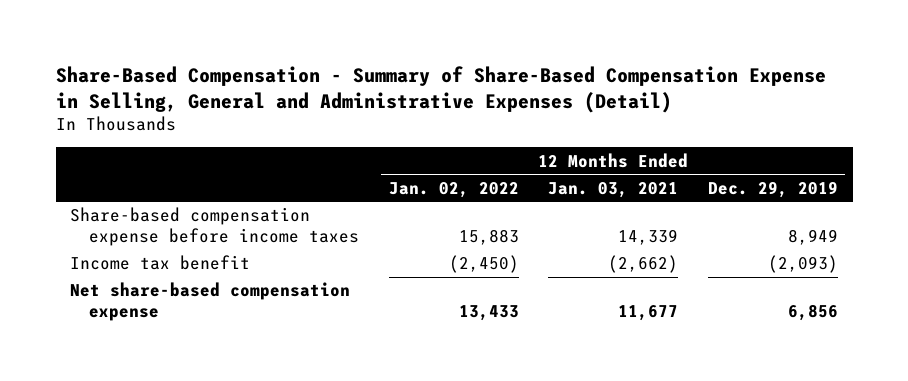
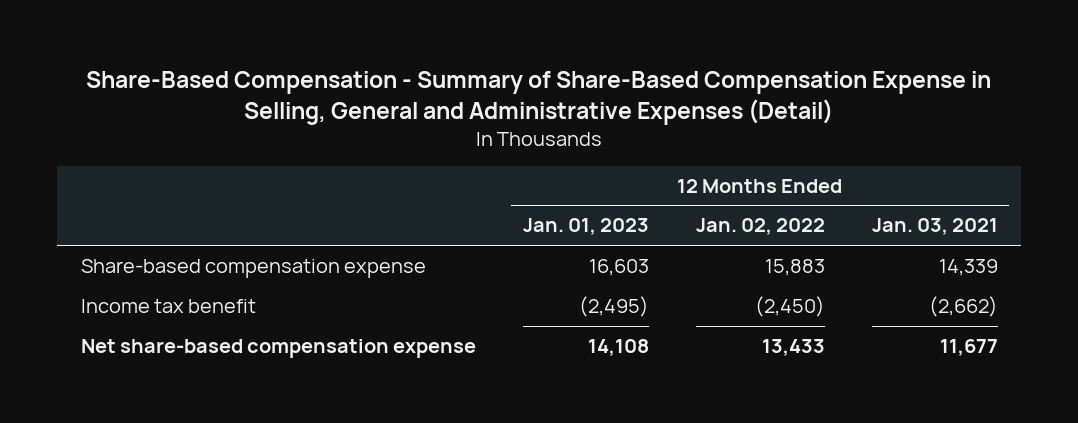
[707,180,838,198] Dec. 29, 2019 -> none
none -> [522,218,649,236] Jan. 01, 2023
[70,207,359,247] Share-based compensation expense before income taxes -> [80,259,426,279] Share-based compensation expense

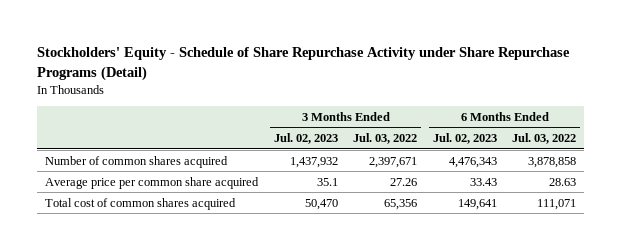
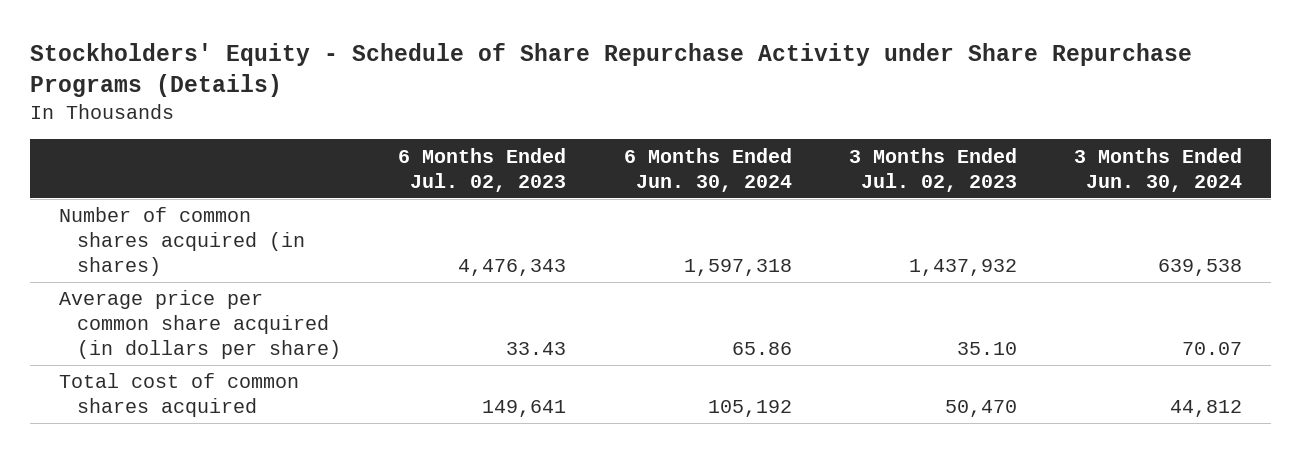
[37,46,571,81] Stockholders' Equity - Schedule of Share Repurchase Activity under Share Repurchase Programs (Detail) -> [30,43,1193,98] Stockholders' Equity - Schedule of Share Repurchase Activity under Share Repurchase Programs (Details)
[353,133,418,145] Jul. 03, 2022 -> none
[512,133,577,145] Jul. 03, 2022 -> none
none -> [623,147,792,192] 6 Months Ended Jun. 30, 2024
none -> [1074,147,1243,192] 3 Months Ended Jun. 30, 2024
[45,155,229,168] Number of common shares acquired -> [58,207,305,277] Number of common shares acquired (in shares)
[45,176,260,189] Average price per common share acquired -> [58,290,341,360] Average price per common share acquired (in dollars per share)
[316,177,338,186] 35.1 -> [956,342,1017,356] 35.10

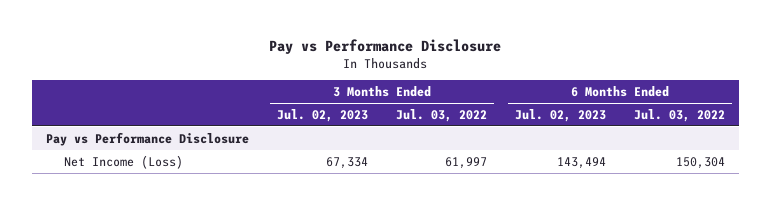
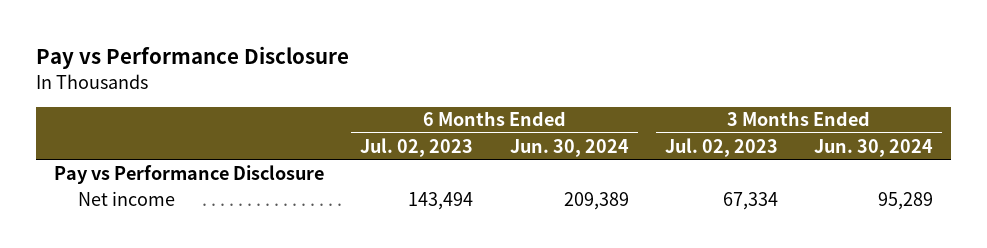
[395,108,487,122] Jul. 03, 2022 -> none
[633,108,725,122] Jul. 03, 2022 -> none
none -> [509,138,629,157] Jun. 30, 2024
none -> [813,138,933,157] Jun. 30, 2024
[63,154,183,169] Net Income (Loss) -> [78,190,176,206] Net income

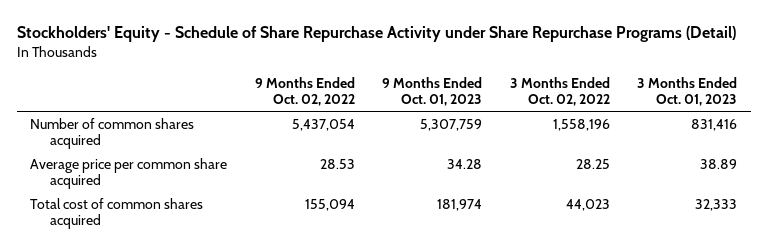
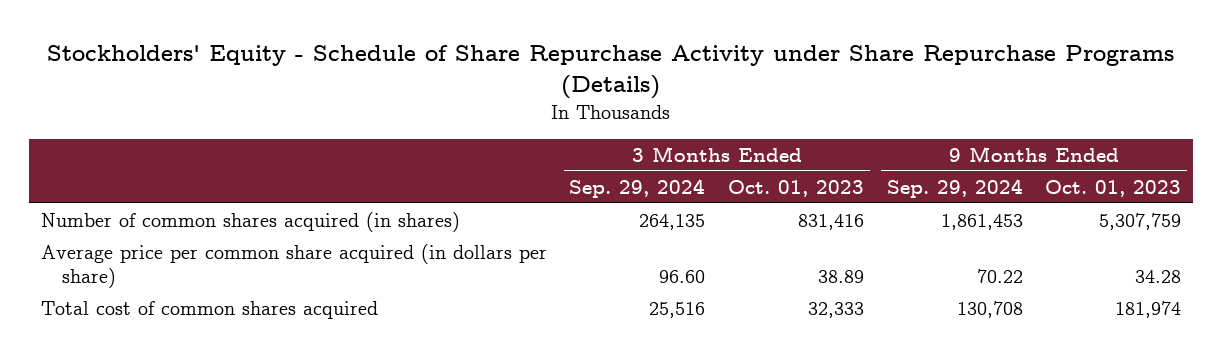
[16,26,736,43] Stockholders' Equity - Schedule of Share Repurchase Activity under Share Repurchase Programs (Detail) -> [46,44,1174,99] Stockholders' Equity - Schedule of Share Repurchase Activity under Share Repurchase Programs (Details)
[254,76,355,107] 9 Months Ended Oct. 02, 2022 -> none
[509,76,610,107] 3 Months Ended Oct. 02, 2022 -> none
none -> [569,178,706,198] Sep. 29, 2024
none -> [886,178,1023,198] Sep. 29, 2024
[30,117,195,150] Number of common shares acquired -> [40,211,460,232] Number of common shares acquired (in shares)
[30,157,228,190] Average price per common share acquired -> [40,243,547,288] Average price per common share acquired (in dollars per share)

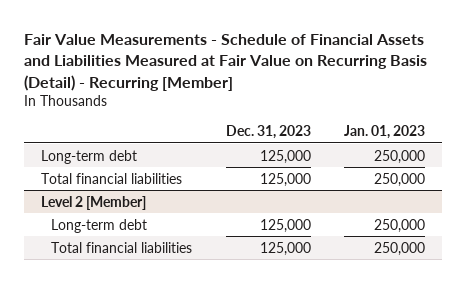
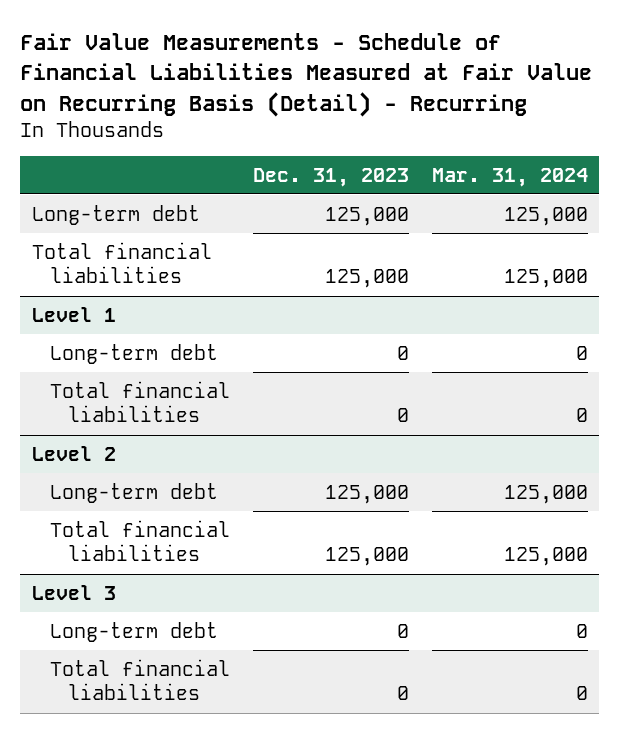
[24,34,428,91] Fair Value Measurements - Schedule of Financial Assets and Liabilities Measured at Fair Value on Recurring Basis (Detail) - Recurring [Member] -> [20,33,593,117] Fair Value Measurements - Schedule of Financial Liabilities Measured at Fair Value on Recurring Basis (Detail) - Recurring
[344,125,426,140] Jan. 01, 2023 -> none
none -> [432,167,589,187] Mar. 31, 2024
none -> [31,306,116,322] Level 1
none -> [50,343,219,364] Long-term debt
none -> [50,380,231,423] Total financial liabilities
[41,195,147,210] Level 2 [Member] -> [31,445,116,461] Level 2
none -> [31,584,116,600] Level 3
none -> [50,621,219,642] Long-term debt
none -> [50,658,231,701] Total financial liabilities

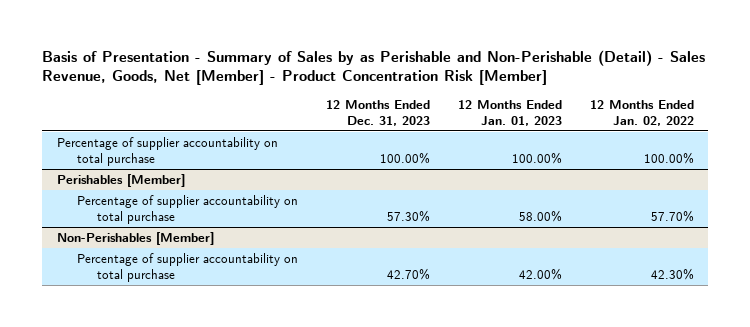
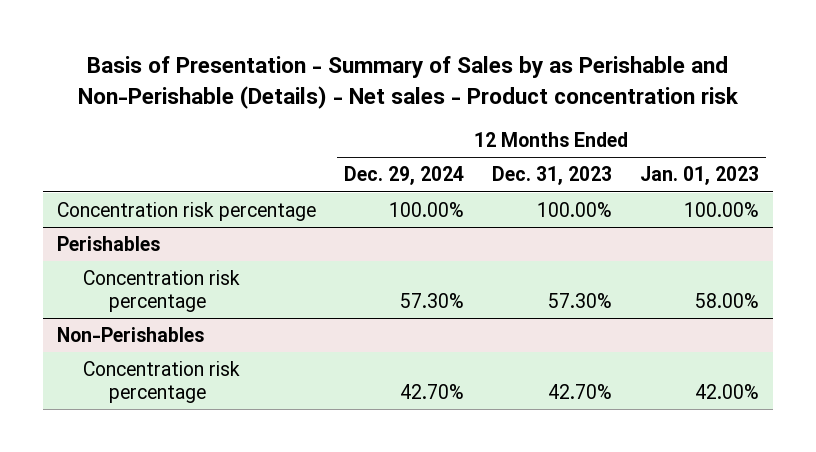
[42,49,706,86] Basis of Presentation - Summary of Sales by as Perishable and Non-Perishable (Detail) - Sales Revenue, Goods, Net [Member] - Product Concentration Risk [Member] -> [77,56,739,109] Basis of Presentation - Summary of Sales by as Perishable and Non-Perishable (Details) - Net sales - Product concentration risk
[589,99,694,126] 12 Months Ended Jan. 02, 2022 -> none
none -> [343,166,464,186] Dec. 29, 2024
[56,136,278,166] Percentage of supplier accountability on total purchase -> [56,202,316,222] Concentration risk percentage
[56,173,185,187] Perishables [Member] -> [56,236,160,252] Perishables
[76,194,298,224] Percentage of supplier accountability on total purchase -> [82,270,240,313] Concentration risk percentage
[56,231,214,245] Non-Perishables [Member] -> [56,327,204,343] Non-Perishables
[76,252,298,282] Percentage of supplier accountability on total purchase -> [82,361,240,404] Concentration risk percentage

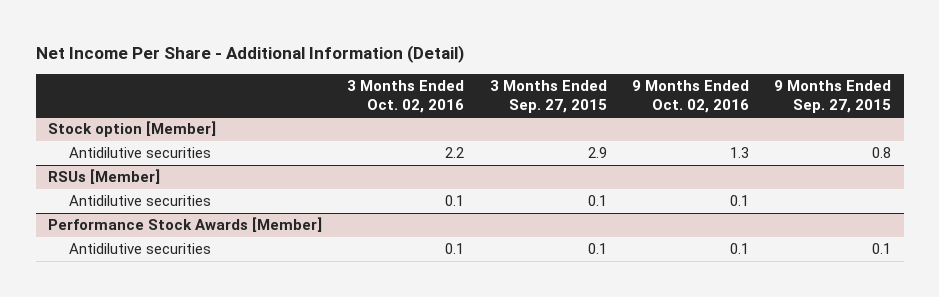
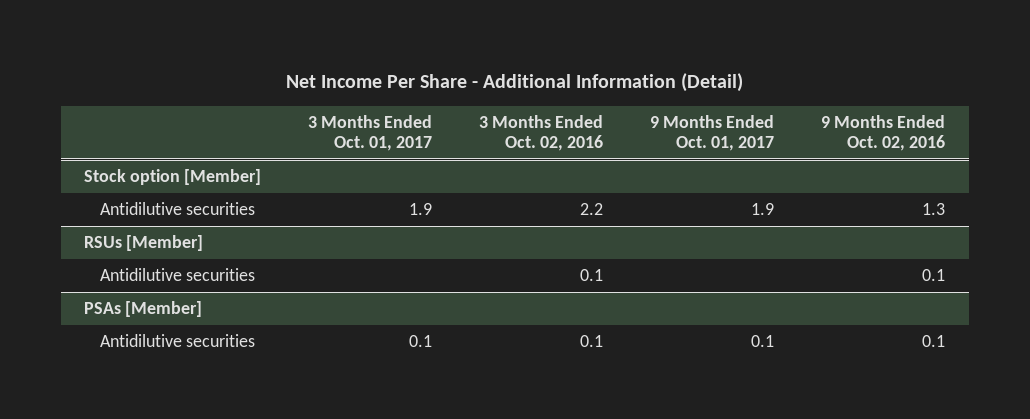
[489,80,607,113] 3 Months Ended Sep. 27, 2015 -> none
[774,80,892,113] 9 Months Ended Sep. 27, 2015 -> none
none -> [308,114,433,152] 3 Months Ended Oct. 01, 2017
none -> [650,114,775,152] 9 Months Ended Oct. 01, 2017
[48,217,323,233] Performance Stock Awards [Member] -> [84,300,203,317] PSAs [Member]

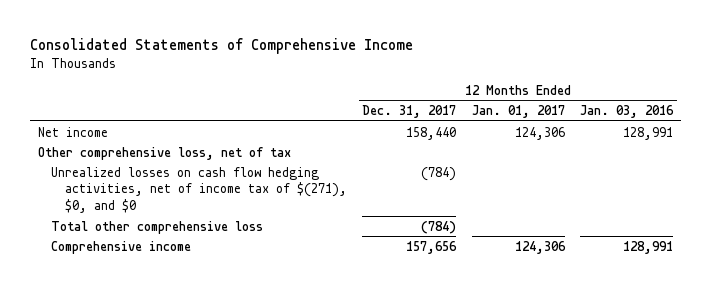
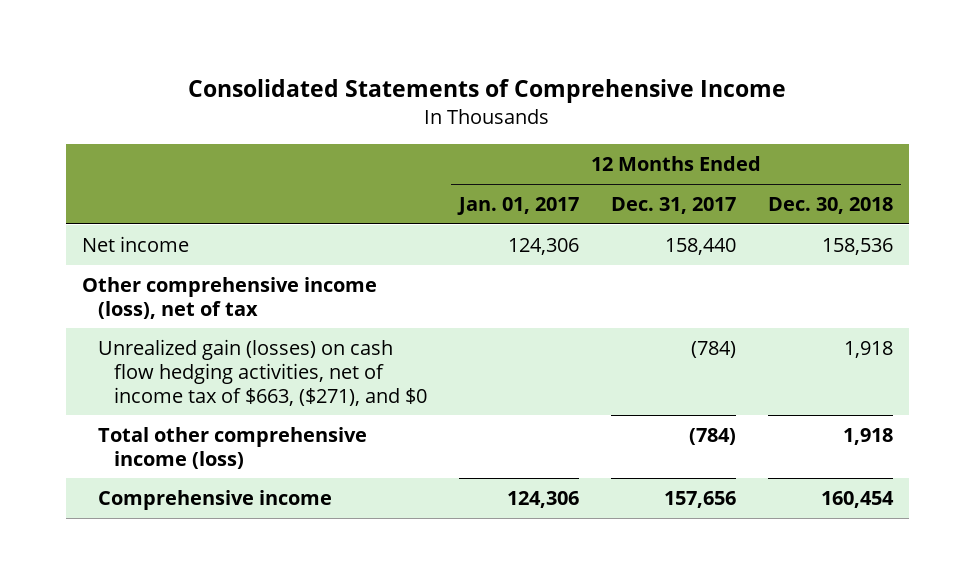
[580,105,675,119] Jan. 03, 2016 -> none
none -> [767,197,893,215] Dec. 30, 2018
[37,146,291,160] Other comprehensive loss, net of tax -> [81,276,377,319] Other comprehensive income (loss), net of tax
[51,166,347,214] Unrealized losses on cash flow hedging activities, net of income tax of $(271), $0, and $0 -> [97,338,427,406] Unrealized gain (losses) on cash flow hedging activities, net of income tax of $663, ($271), and $0
[51,220,264,234] Total other comprehensive loss -> [97,426,367,469] Total other comprehensive income (loss)

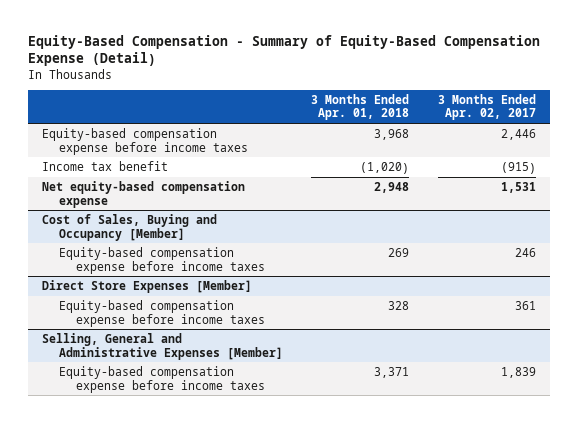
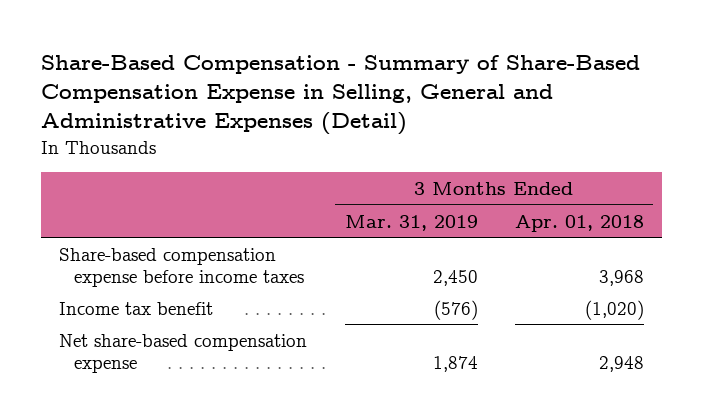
[27,34,540,67] Equity-Based Compensation - Summary of Equity-Based Compensation Expense (Detail) -> [40,54,640,136] Share-Based Compensation - Summary of Share-Based Compensation Expense in Selling, General and Administrative Expenses (Detail)
[437,93,536,121] 3 Months Ended Apr. 02, 2017 -> none
none -> [344,214,478,231] Mar. 31, 2019
[42,128,249,155] Equity-based compensation expense before income taxes -> [59,247,305,287] Share-based compensation expense before income taxes
[42,214,218,241] Cost of Sales, Buying and Occupancy [Member] -> none
[59,247,266,274] Equity-based compensation expense before income taxes -> none
[42,280,253,294] Direct Store Expenses [Member] -> none
[59,300,266,327] Equity-based compensation expense before income taxes -> none
[42,333,284,360] Selling, General and Administrative Expenses [Member] -> none
[59,366,266,393] Equity-based compensation expense before income taxes -> none
[42,181,246,208] Net equity-based compensation expense -> [59,333,308,373] Net share-based compensation expense

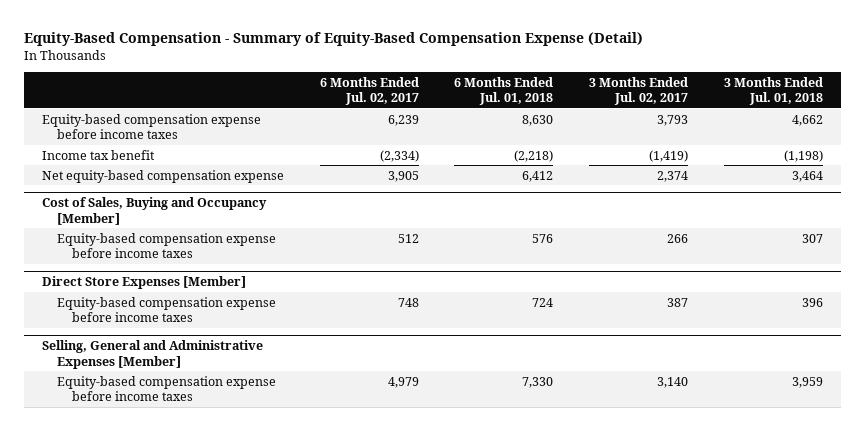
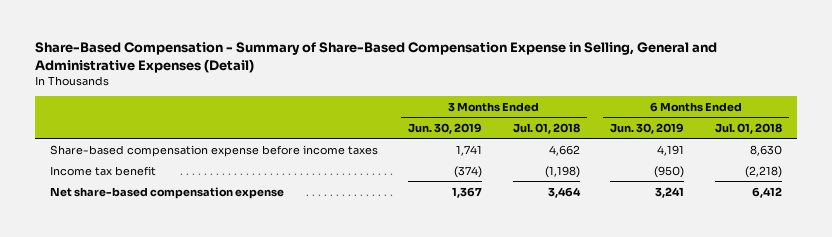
[23,32,643,47] Equity-Based Compensation - Summary of Equity-Based Compensation Expense (Detail) -> [34,42,717,73] Share-Based Compensation - Summary of Share-Based Compensation Expense in Selling, General and Administrative Expenses (Detail)
[319,76,419,106] 6 Months Ended Jul. 02, 2017 -> none
[589,76,689,106] 3 Months Ended Jul. 02, 2017 -> none
none -> [408,122,483,134] Jun. 30, 2019
none -> [610,122,685,134] Jun. 30, 2019
[41,113,261,140] Equity-based compensation expense before income taxes -> [50,144,379,157] Share-based compensation expense before income taxes
[41,197,267,225] Cost of Sales, Buying and Occupancy [Member] -> none
[56,232,276,259] Equity-based compensation expense before income taxes -> none
[41,276,246,290] Direct Store Expenses [Member] -> none
[56,296,276,323] Equity-based compensation expense before income taxes -> none
[41,340,263,369] Selling, General and Administrative Expenses [Member] -> none
[56,375,276,402] Equity-based compensation expense before income taxes -> none
[41,169,284,183] Net equity-based compensation expense -> [50,186,285,199] Net share-based compensation expense

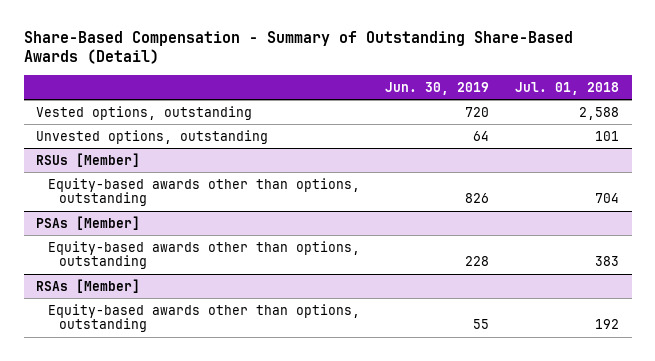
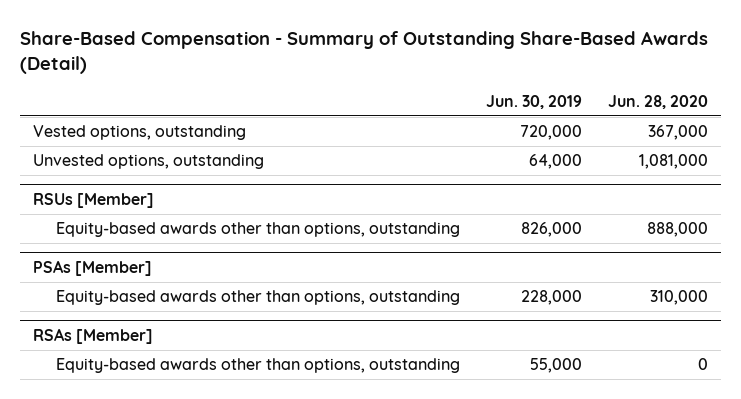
[514,81,619,95] Jul. 01, 2018 -> none
none -> [608,94,709,109] Jun. 28, 2020
[465,106,490,117] 720 -> [520,125,583,141] 720,000
[473,130,490,141] 64 -> [529,154,583,170] 64,000
[465,193,490,204] 826 -> [521,222,583,238] 826,000
[465,256,490,267] 228 -> [521,290,583,306] 228,000
[473,319,490,330] 55 -> [530,358,583,374] 55,000

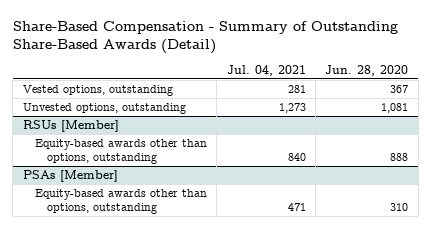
[486,94,583,109] Jun. 30, 2019 -> none
none -> [226,64,306,76] Jul. 04, 2021
[648,125,709,141] 367,000 -> [390,84,409,93] 367
[639,154,709,170] 1,081,000 -> [381,102,409,113] 1,081
[647,222,709,238] 888,000 -> [390,153,409,162] 888
[33,328,154,345] RSAs [Member] -> none
[56,358,461,374] Equity-based awards other than options, outstanding -> none
[650,290,709,306] 310,000 -> [390,203,409,212] 310

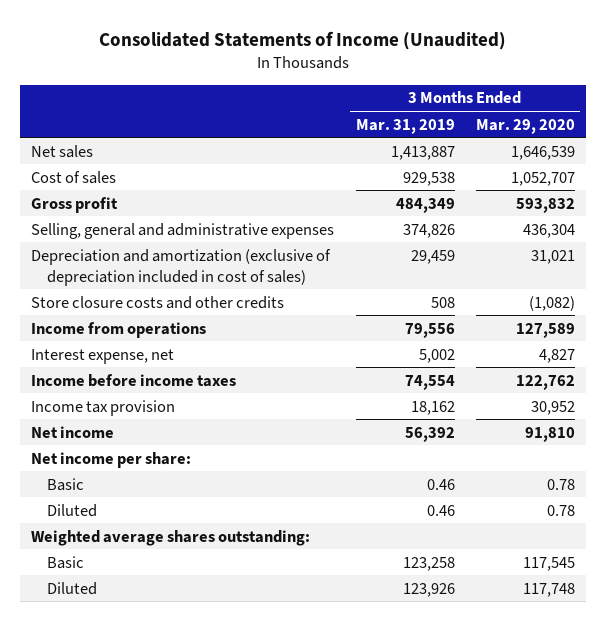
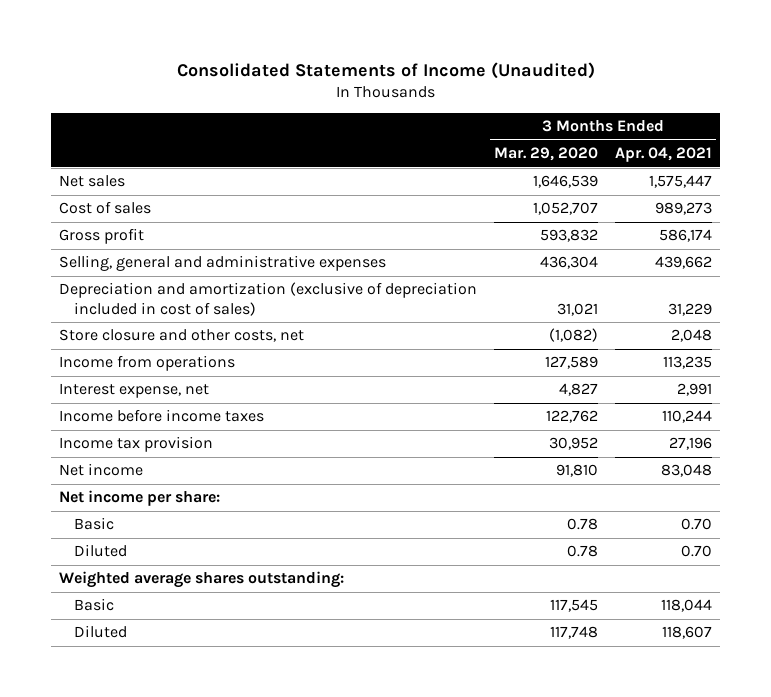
[355,118,455,134] Mar. 31, 2019 -> none
none -> [614,146,712,162] Apr. 04, 2021
[31,295,285,309] Store closure costs and other credits -> [59,329,305,343] Store closure and other costs, net

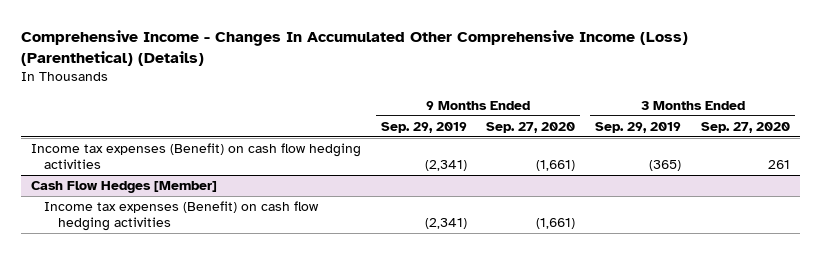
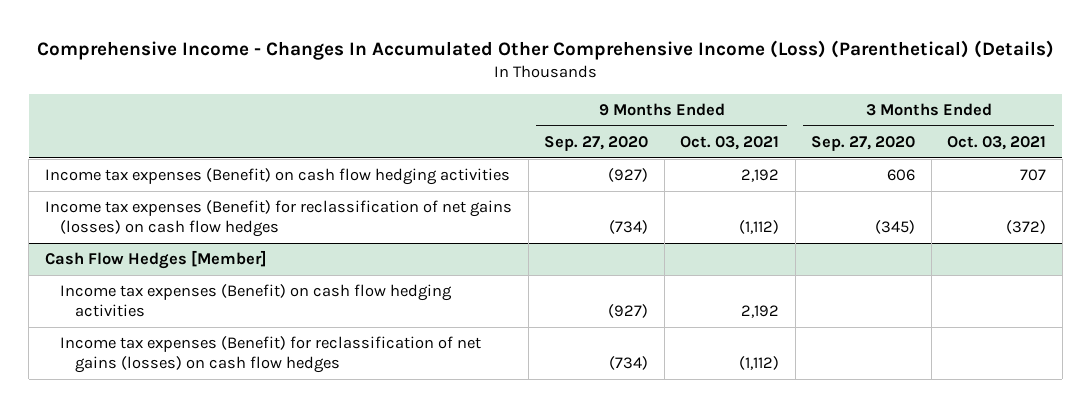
[380,121,467,133] Sep. 29, 2019 -> none
[595,121,682,133] Sep. 29, 2019 -> none
none -> [680,136,780,151] Oct. 03, 2021
none -> [947,136,1047,151] Oct. 03, 2021
[536,159,576,171] (1,661) -> [608,168,649,183] (927)
[768,159,791,169] 261 -> [887,169,916,182] 606
none -> [45,200,513,238] Income tax expenses (Benefit) for reclassification of net gains (losses) on cash flow hedges
[536,217,576,229] (1,661) -> [608,304,649,319] (927)
none -> [60,336,482,374] Income tax expenses (Benefit) for reclassification of net gains (losses) on cash flow hedges

